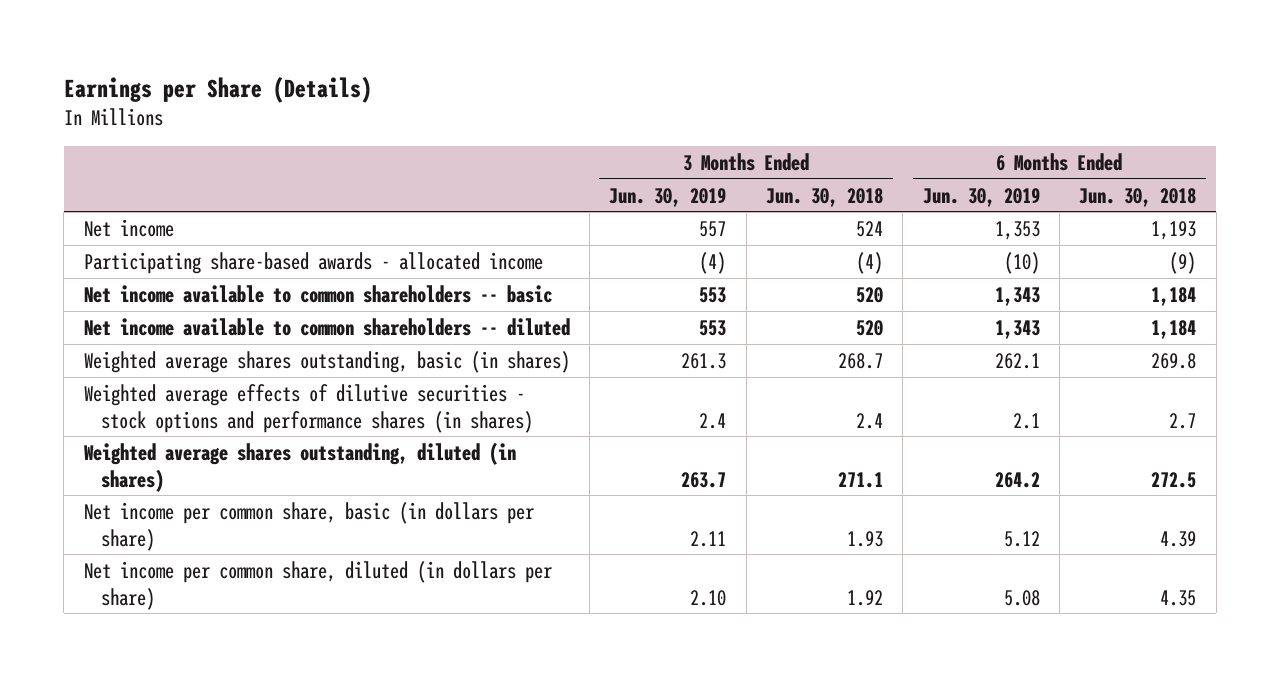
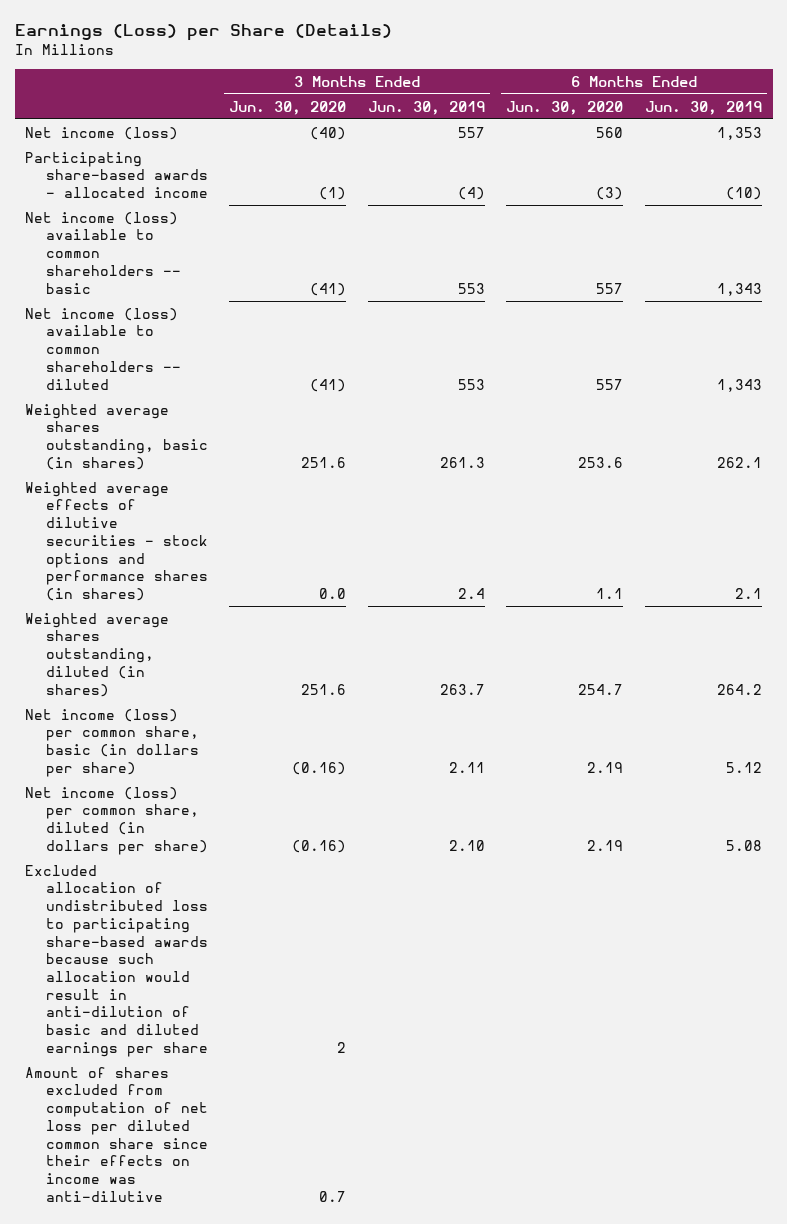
[63,75,372,103] Earnings per Share (Details) -> [14,24,392,42] Earnings (Loss) per Share (Details)
[765,187,883,207] Jun. 30, 2018 -> none
[1079,187,1197,207] Jun. 30, 2018 -> none
none -> [229,100,347,115] Jun. 30, 2020
none -> [506,100,624,115] Jun. 30, 2020
[83,218,174,237] Net income -> [25,126,179,140] Net income (loss)
[83,284,552,303] Net income available to common shareholders -- basic -> [25,211,181,294] Net income (loss) available to common shareholders -- basic
[83,317,570,336] Net income available to common shareholders -- diluted -> [25,307,181,390] Net income (loss) available to common shareholders -- diluted
[83,501,534,551] Net income per common share, basic (in dollars per share) -> [25,708,199,777] Net income (loss) per common share, basic (in dollars per share)
[83,560,552,610] Net income per common share, diluted (in dollars per share) -> [25,786,208,855] Net income (loss) per common share, diluted (in dollars per share)
none -> [25,864,208,1057] Excluded allocation of undistributed loss to participating share-based awards because such allocation would result in anti-dilution of basic and diluted earnings per share
none -> [25,1066,208,1202] Amount of shares excluded from computation of net loss per diluted common share since their effects on income was anti-dilutive

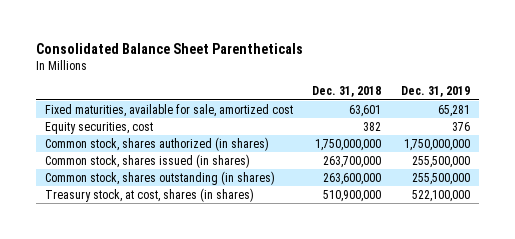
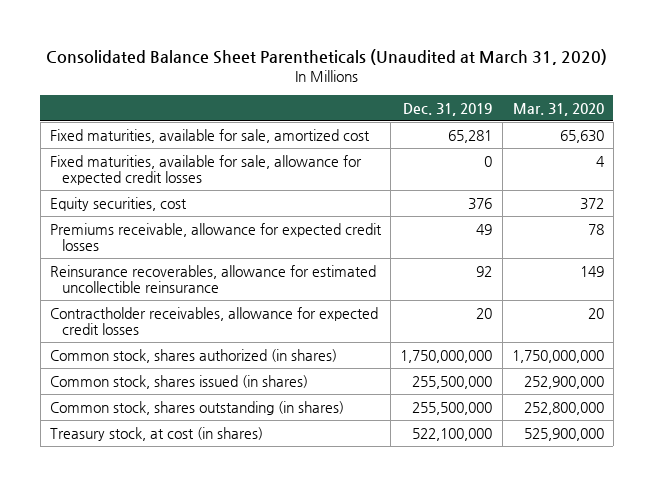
[35,43,303,55] Consolidated Balance Sheet Parentheticals -> [45,49,607,66] Consolidated Balance Sheet Parentheticals (Unaudited at March 31, 2020)
[312,86,382,98] Dec. 31, 2018 -> none
none -> [512,103,604,117] Mar. 31, 2020
none -> [50,154,363,186] Fixed maturities, available for sale, allowance for expected credit losses
none -> [50,222,383,252] Premiums receivable, allowance for expected credit losses
none -> [50,264,377,294] Reinsurance recoverables, allowance for estimated uncollectible reinsurance
none -> [50,306,379,336] Contractholder receivables, allowance for expected credit losses
[45,187,255,202] Treasury stock, at cost, shares (in shares) -> [50,426,264,441] Treasury stock, at cost (in shares)

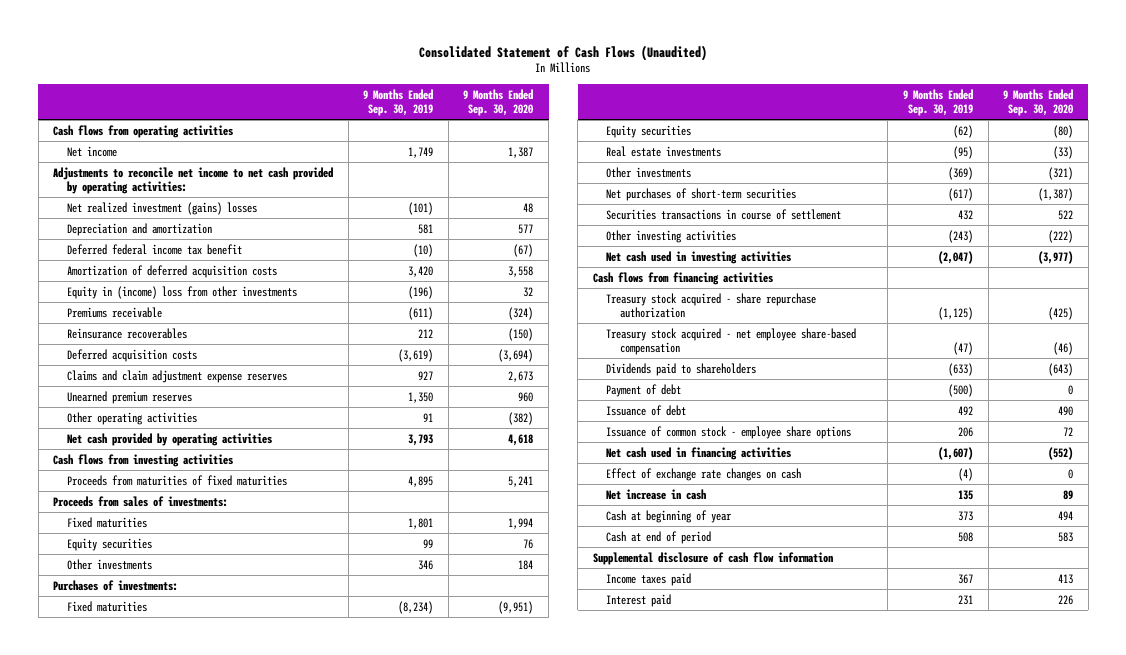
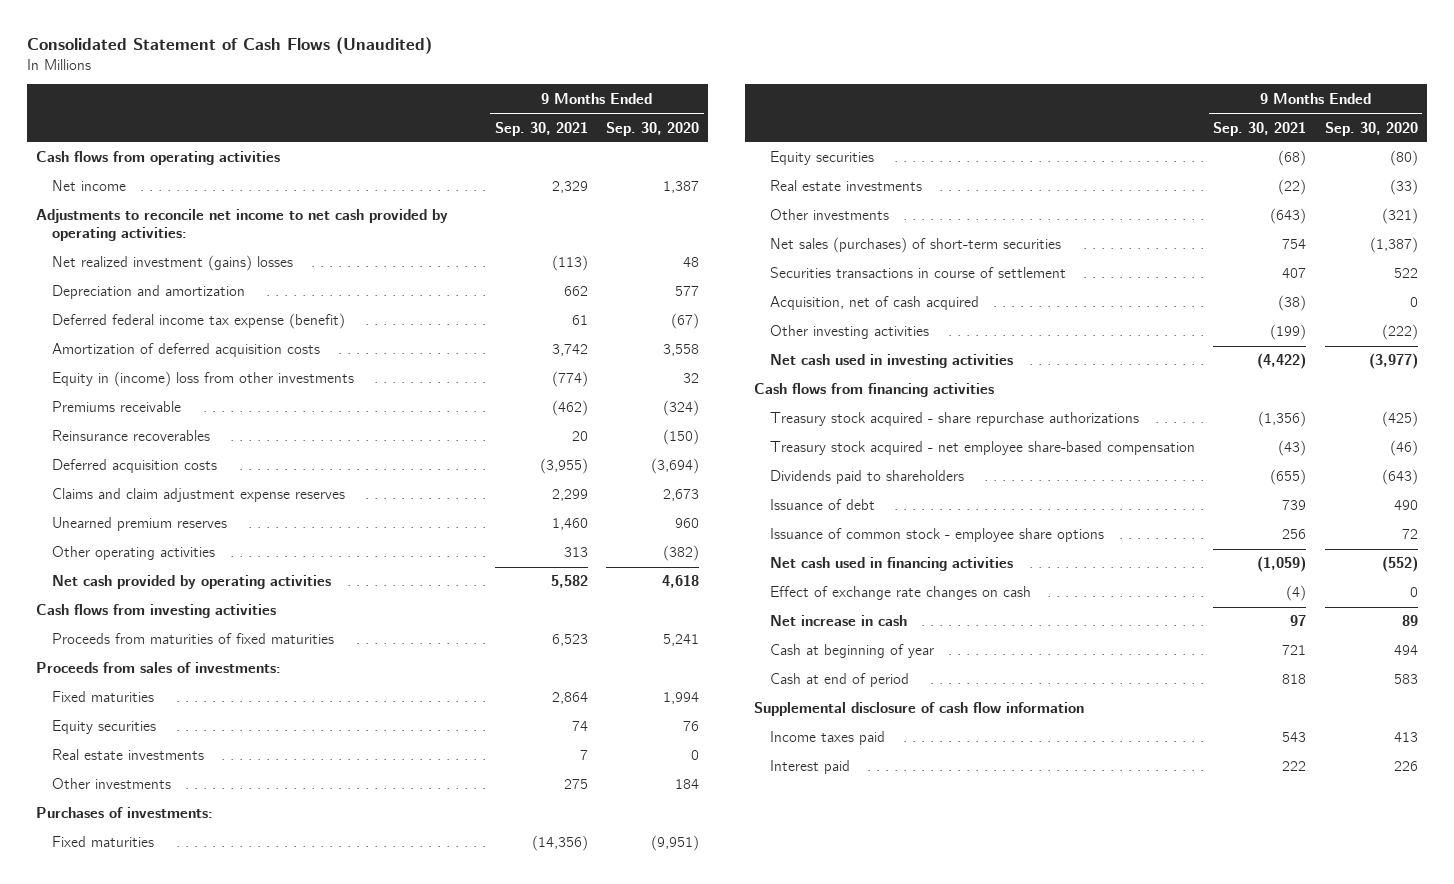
[363,88,434,116] 9 Months Ended Sep. 30, 2019 -> none
none -> [495,121,589,136] Sep. 30, 2021
[66,243,242,255] Deferred federal income tax benefit -> [51,313,345,330] Deferred federal income tax expense (benefit)
none -> [51,749,204,761] Real estate investments
[606,187,797,201] Net purchases of short-term securities -> [770,237,1062,254] Net sales (purchases) of short-term securities
none -> [770,296,980,311] Acquisition, net of cash acquired
[606,292,817,318] Treasury stock acquired - share repurchase authorization -> [770,412,1140,427] Treasury stock acquired - share repurchase authorizations
[606,383,682,397] Payment of debt -> none

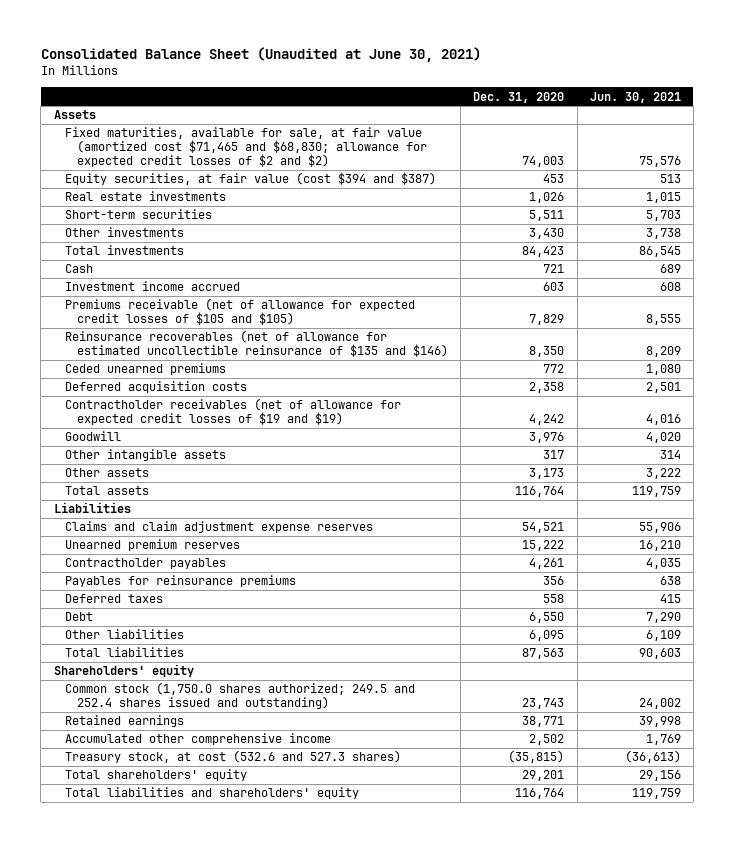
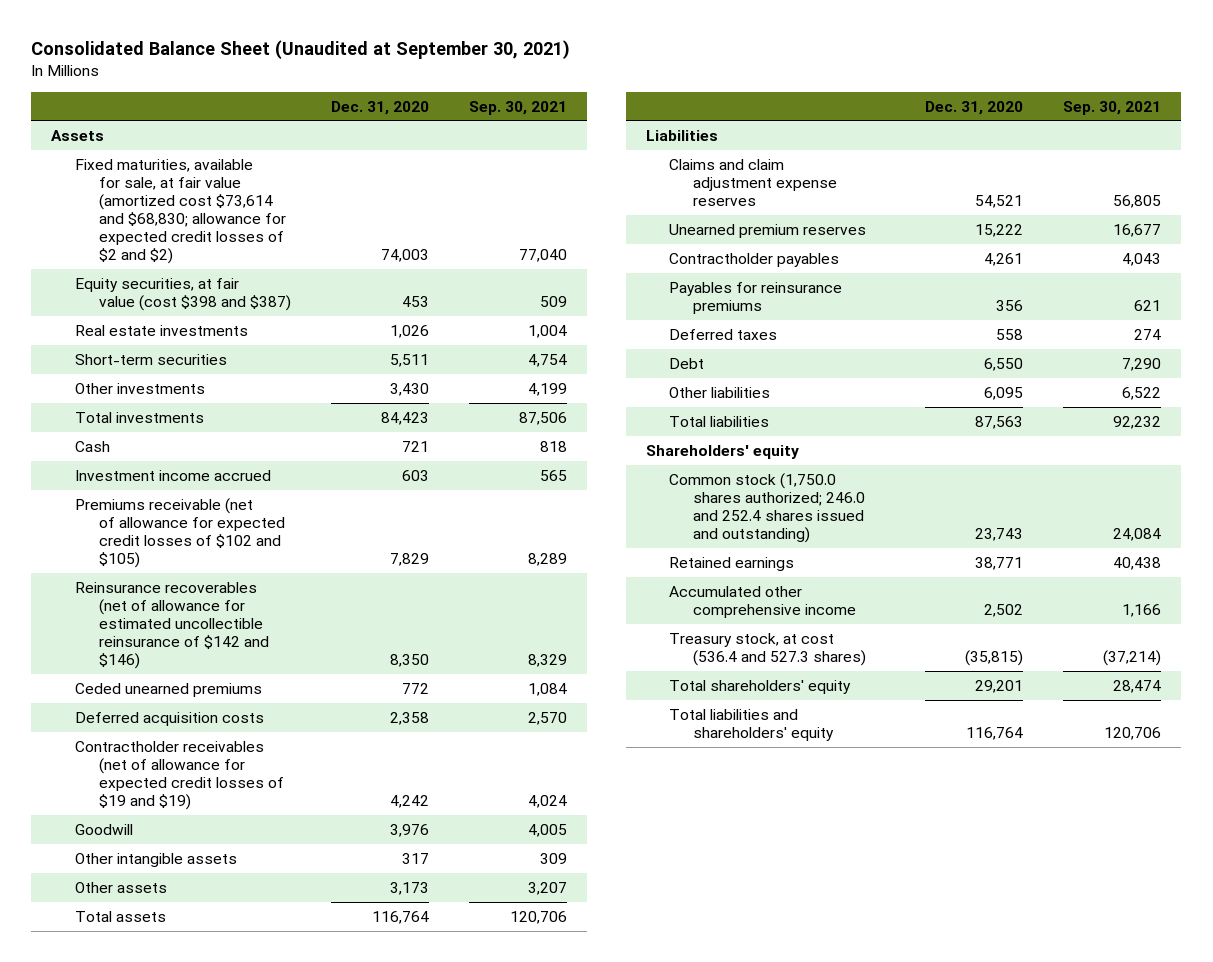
[40,47,481,63] Consolidated Balance Sheet (Unaudited at June 30, 2021) -> [31,40,571,60] Consolidated Balance Sheet (Unaudited at September 30, 2021)
[589,91,681,103] Jun. 30, 2021 -> none
none -> [468,100,567,115] Sep. 30, 2021
[65,127,428,168] Fixed maturities, available for sale, at fair value (amortized cost $71,465 and $68,830; allowance for expected credit losses of $2 and $2) -> [75,158,286,265] Fixed maturities, available for sale, at fair value (amortized cost $73,614 and $68,830; allowance for expected credit losses of $2 and $2)
[65,172,437,186] Equity securities, at fair value (cost $394 and $387) -> [75,277,291,311] Equity securities, at fair value (cost $398 and $387)
[65,298,416,326] Premiums receivable (net of allowance for expected credit losses of $105 and $105) -> [75,497,285,569] Premiums receivable (net of allowance for expected credit losses of $102 and $105)
[65,330,449,358] Reinsurance recoverables (net of allowance for estimated uncollectible reinsurance of $135 and $146) -> [75,581,269,670] Reinsurance recoverables (net of allowance for estimated uncollectible reinsurance of $142 and $146)
[65,682,416,710] Common stock (1,750.0 shares authorized; 249.5 and 252.4 shares issued and outstanding) -> [669,472,865,544] Common stock (1,750.0 shares authorized; 246.0 and 252.4 shares issued and outstanding)
[65,750,402,764] Treasury stock, at cost (532.6 and 527.3 shares) -> [669,632,866,666] Treasury stock, at cost (536.4 and 527.3 shares)

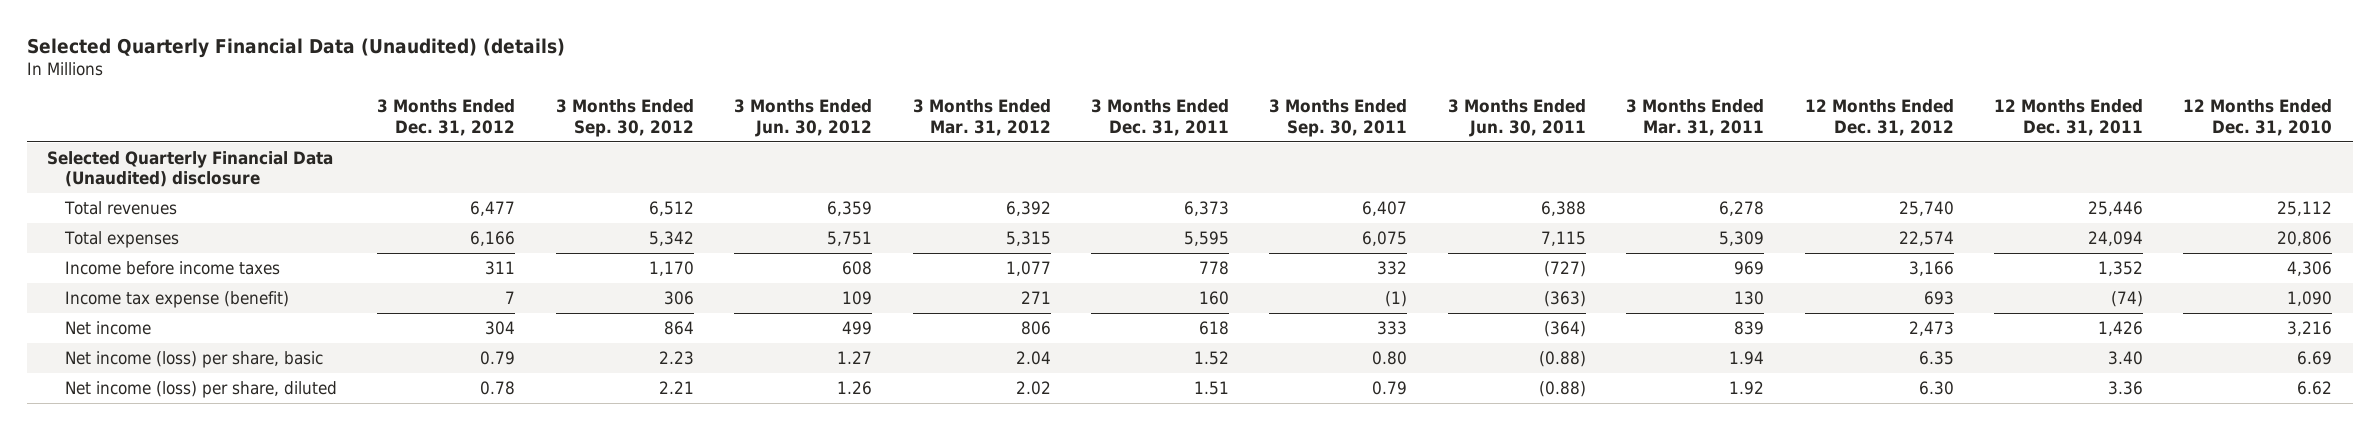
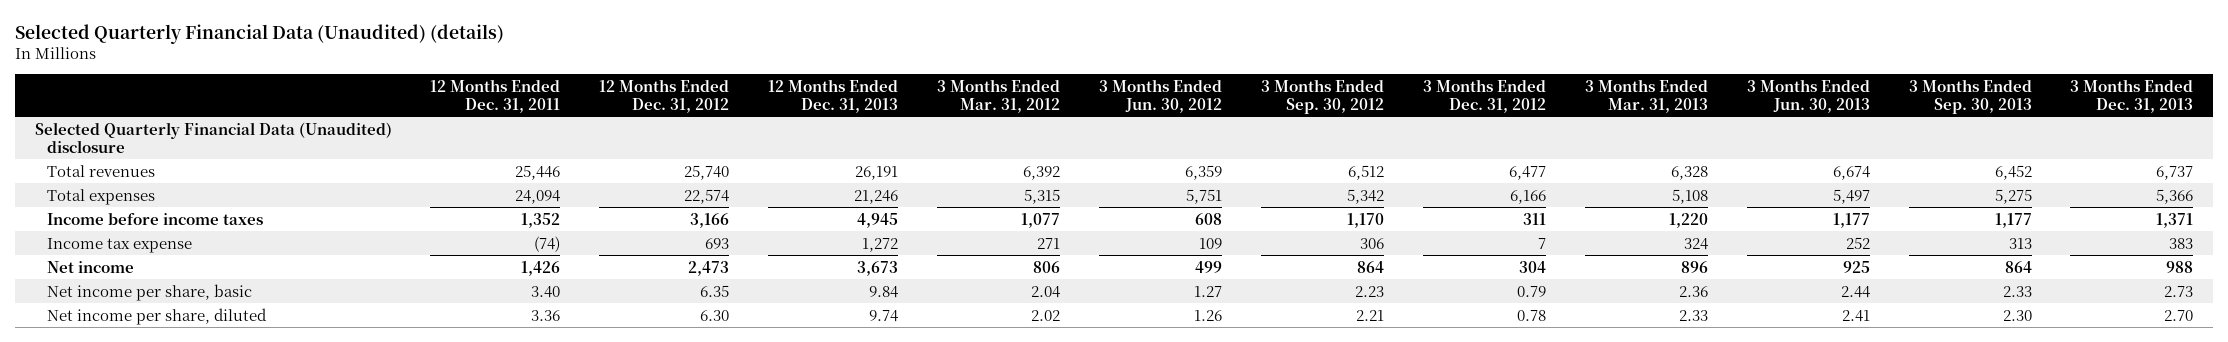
[1090,99,1229,136] 3 Months Ended Dec. 31, 2011 -> none
[1269,99,1408,137] 3 Months Ended Sep. 30, 2011 -> none
[1447,99,1586,137] 3 Months Ended Jun. 30, 2011 -> none
[1626,99,1765,136] 3 Months Ended Mar. 31, 2011 -> none
[2183,99,2333,136] 12 Months Ended Dec. 31, 2010 -> none
none -> [768,78,899,113] 12 Months Ended Dec. 31, 2013
none -> [1584,78,1708,113] 3 Months Ended Mar. 31, 2013
none -> [1746,78,1870,113] 3 Months Ended Jun. 30, 2013
none -> [1908,78,2032,114] 3 Months Ended Sep. 30, 2013
none -> [2070,78,2194,113] 3 Months Ended Dec. 31, 2013
[64,291,289,309] Income tax expense (benefit) -> [47,237,193,253] Income tax expense
[64,351,323,369] Net income (loss) per share, basic -> [47,283,253,301] Net income per share, basic
[64,381,337,399] Net income (loss) per share, diluted -> [47,307,268,325] Net income per share, diluted

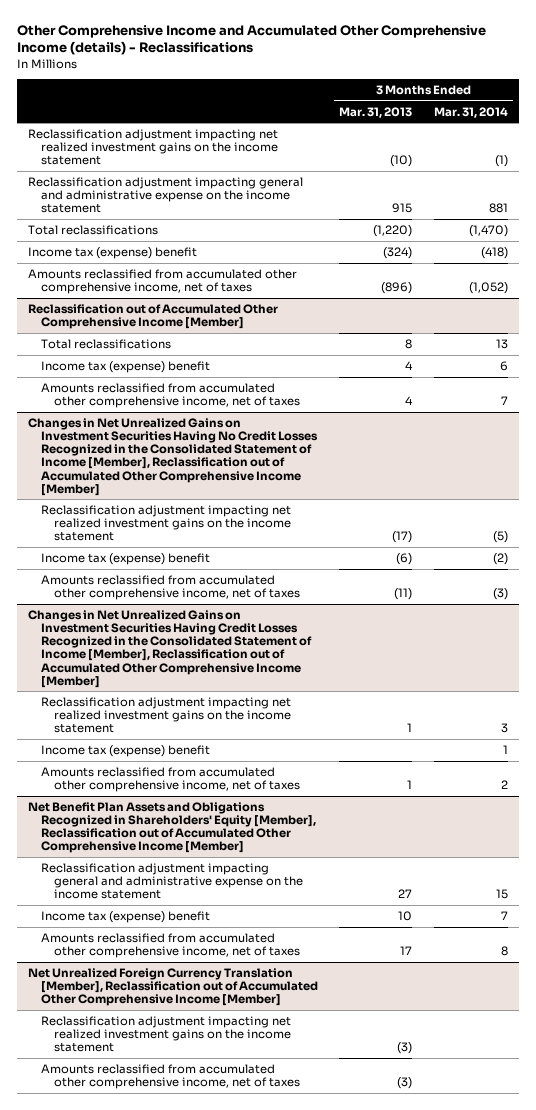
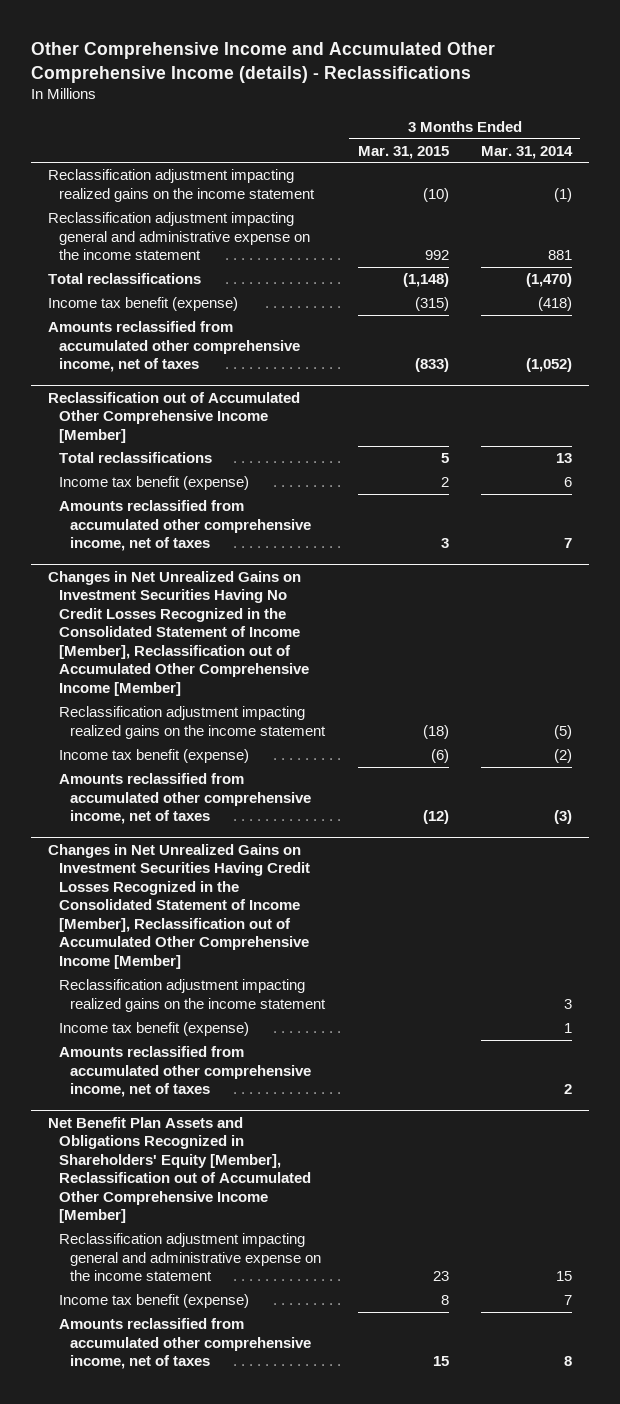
[339,106,413,118] Mar. 31, 2013 -> none
none -> [357,145,449,159] Mar. 31, 2015
[27,128,278,166] Reclassification adjustment impacting net realized investment gains on the income statement -> [47,169,315,202] Reclassification adjustment impacting realized gains on the income statement
[27,246,197,259] Income tax (expense) benefit -> [47,297,238,312] Income tax benefit (expense)
[40,360,210,373] Income tax (expense) benefit -> [58,476,249,491] Income tax benefit (expense)
[40,504,291,542] Reclassification adjustment impacting net realized investment gains on the income statement -> [58,706,326,739] Reclassification adjustment impacting realized gains on the income statement
[40,552,210,565] Income tax (expense) benefit -> [58,749,249,764] Income tax benefit (expense)
[40,696,291,734] Reclassification adjustment impacting net realized investment gains on the income statement -> [58,979,326,1012] Reclassification adjustment impacting realized gains on the income statement
[40,744,210,757] Income tax (expense) benefit -> [58,1022,249,1037] Income tax benefit (expense)
[40,910,210,923] Income tax (expense) benefit -> [58,1294,249,1309] Income tax benefit (expense)
[27,967,318,1007] Net Unrealized Foreign Currency Translation [Member], Reclassification out of Accumulated Other Comprehensive Income [Member] -> none
[40,1015,291,1053] Reclassification adjustment impacting net realized investment gains on the income statement -> none
[40,1063,300,1090] Amounts reclassified from accumulated other comprehensive income, net of taxes -> none

